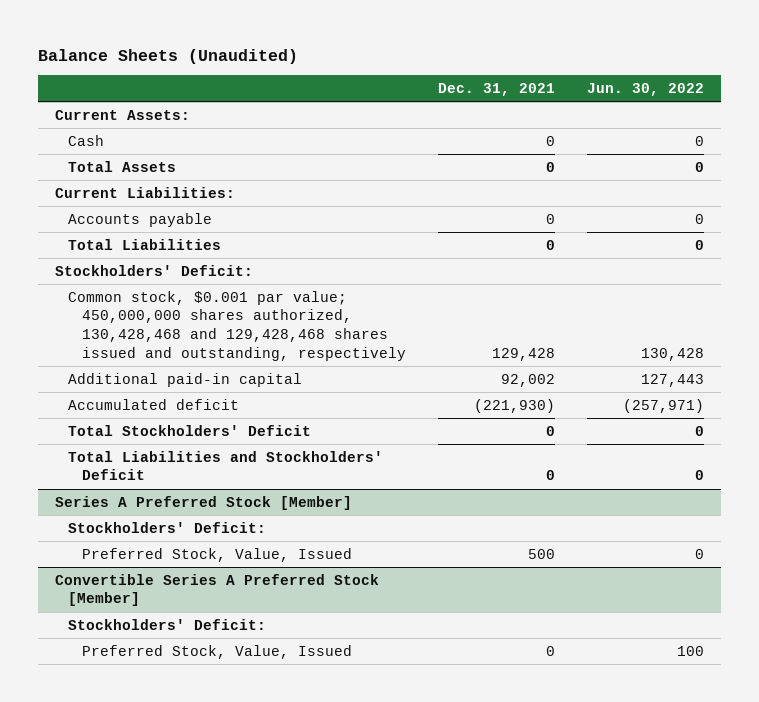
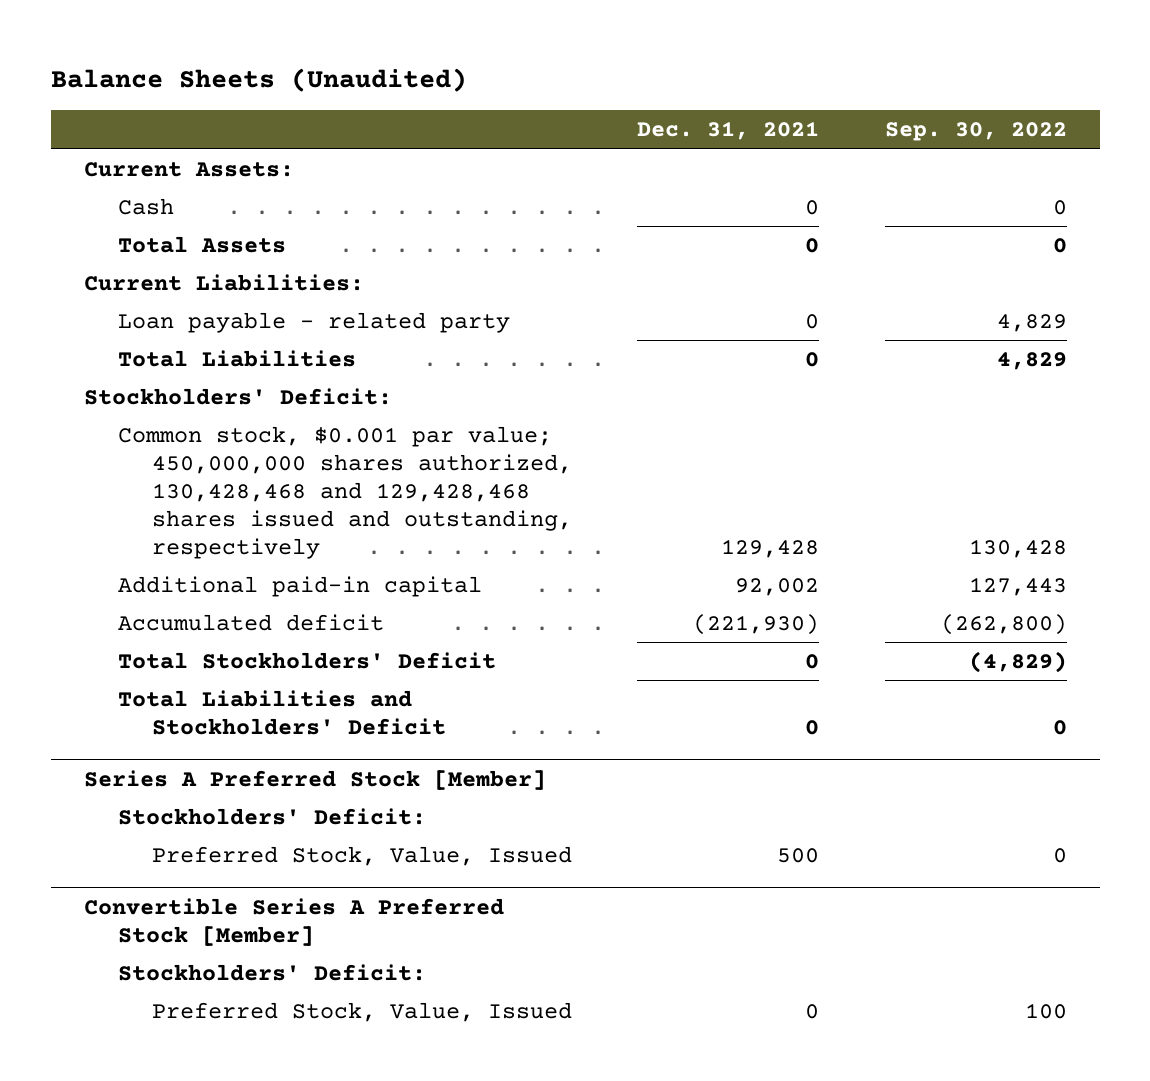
[587,82,705,96] Jun. 30, 2022 -> none
none -> [884,122,1067,142] Sep. 30, 2022
[68,212,213,227] Accounts payable -> none
none -> [117,311,510,333] Loan payable - related party

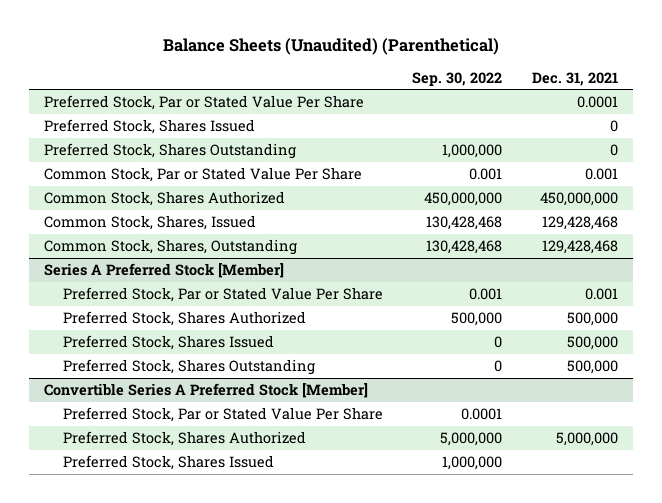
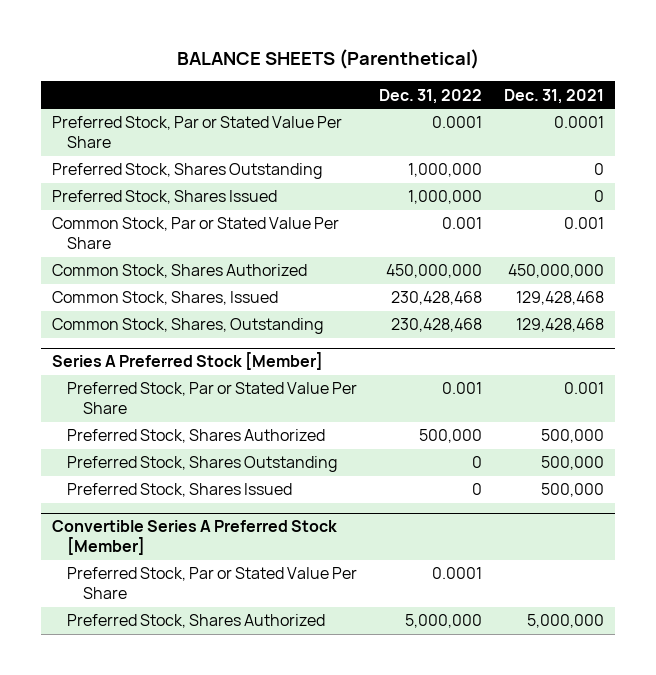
[162,38,499,56] Balance Sheets (Unaudited) (Parenthetical) -> [176,49,479,70] BALANCE SHEETS (Parenthetical)
[412,71,503,86] Sep. 30, 2022 -> none
none -> [379,88,483,104] Dec. 31, 2022
[43,118,255,134] Preferred Stock, Shares Issued -> [51,190,277,205] Preferred Stock, Shares Issued
[62,334,274,350] Preferred Stock, Shares Issued -> [67,483,293,498] Preferred Stock, Shares Issued
[62,454,274,470] Preferred Stock, Shares Issued -> none

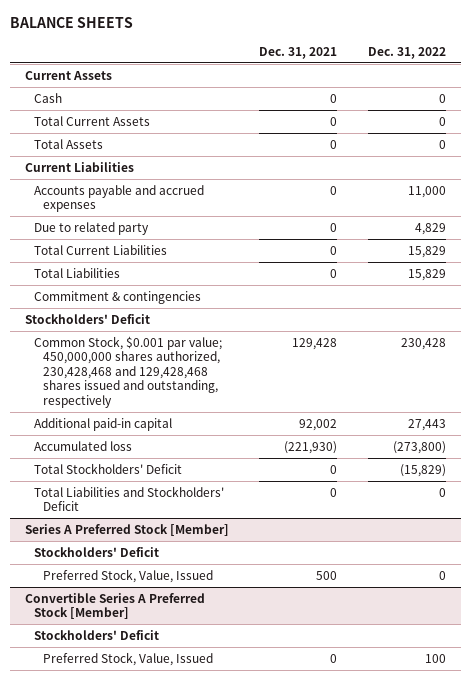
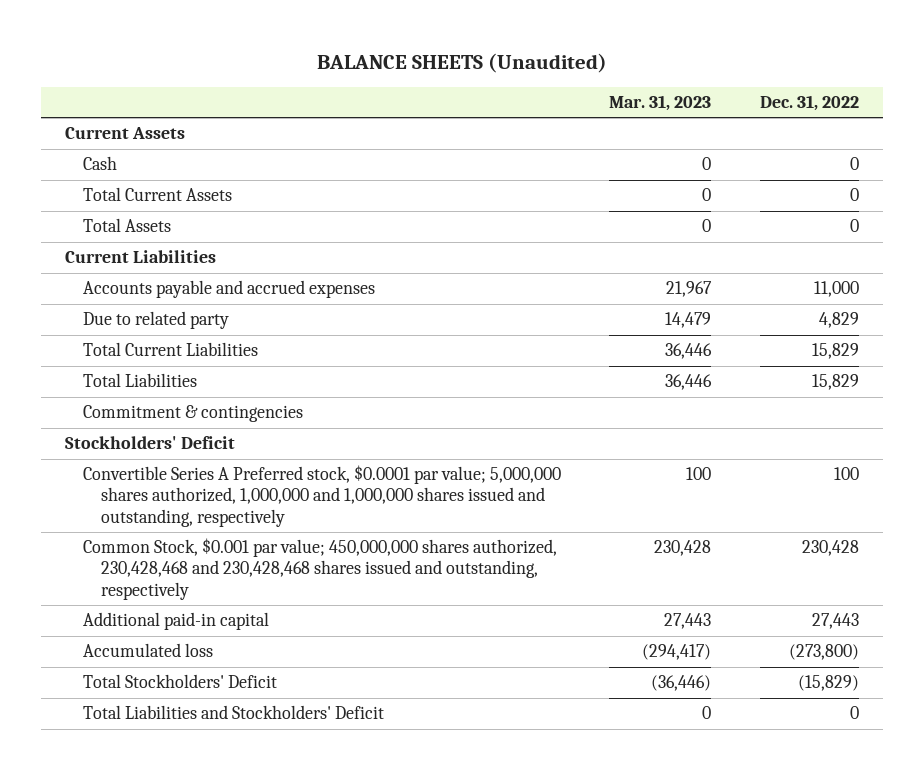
[9,17,133,29] BALANCE SHEETS -> [316,52,607,73] BALANCE SHEETS (Unaudited)
[259,46,338,59] Dec. 31, 2021 -> none
none -> [609,95,712,112] Mar. 31, 2023
none -> [83,465,562,527] Convertible Series A Preferred stock, $0.0001 par value; 5,000,000 shares authorized, 1,000,000 and 1,000,000 shares issued and outstanding, respectively
[34,335,223,408] Common Stock, $0.001 par value; 450,000,000 shares authorized, 230,428,468 and 129,428,468 shares issued and outstanding, respectively -> [83,538,558,600] Common Stock, $0.001 par value; 450,000,000 shares authorized, 230,428,468 and 230,428,468 shares issued and outstanding, respectively
[24,523,229,536] Series A Preferred Stock [Member] -> none
[34,546,160,557] Stockholders' Deficit -> none
[43,568,214,583] Preferred Stock, Value, Issued -> none
[24,592,205,620] Convertible Series A Preferred Stock [Member] -> none
[34,629,160,640] Stockholders' Deficit -> none
[43,651,214,666] Preferred Stock, Value, Issued -> none

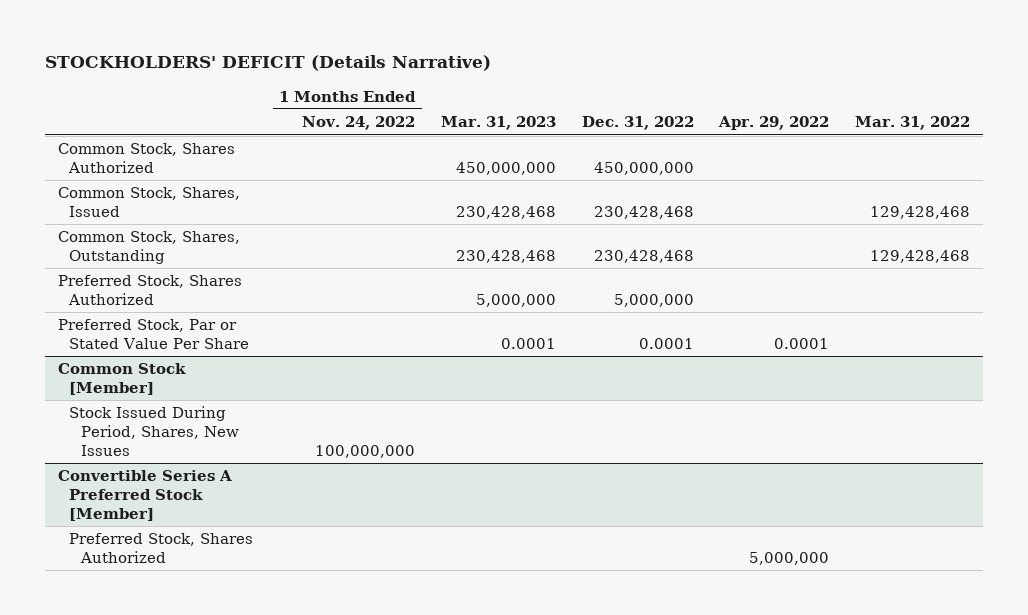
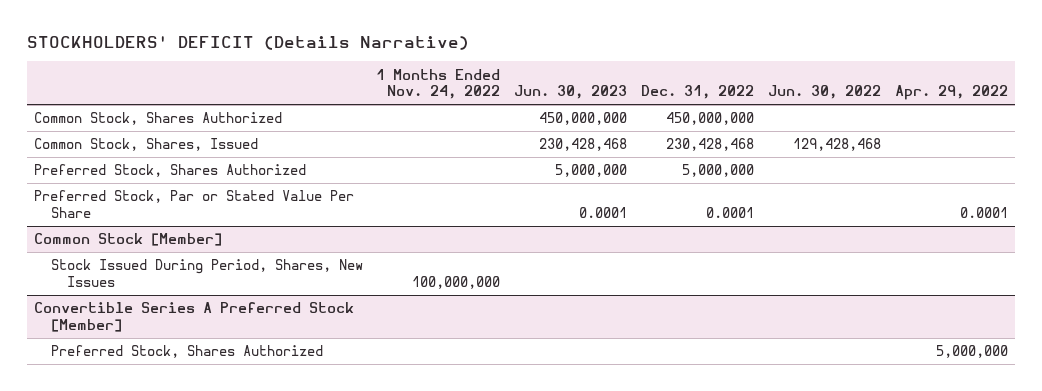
[440,116,556,131] Mar. 31, 2023 -> none
[854,116,970,131] Mar. 31, 2022 -> none
none -> [514,85,628,100] Jun. 30, 2023
none -> [768,85,882,100] Jun. 30, 2022
[57,231,240,265] Common Stock, Shares, Outstanding -> none

